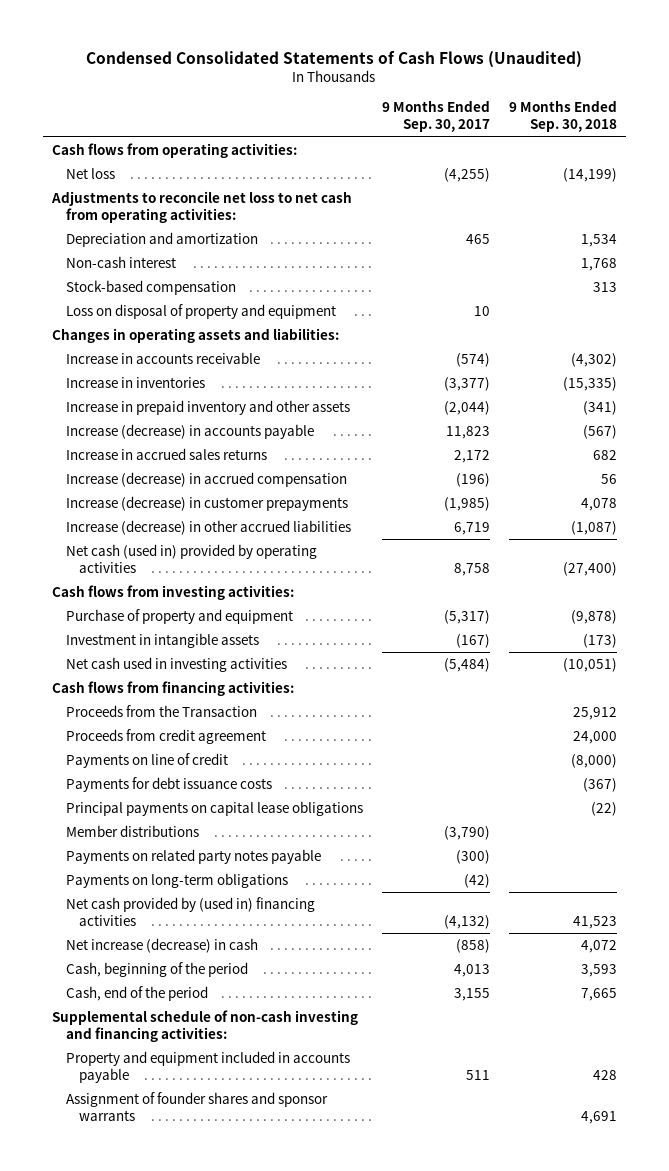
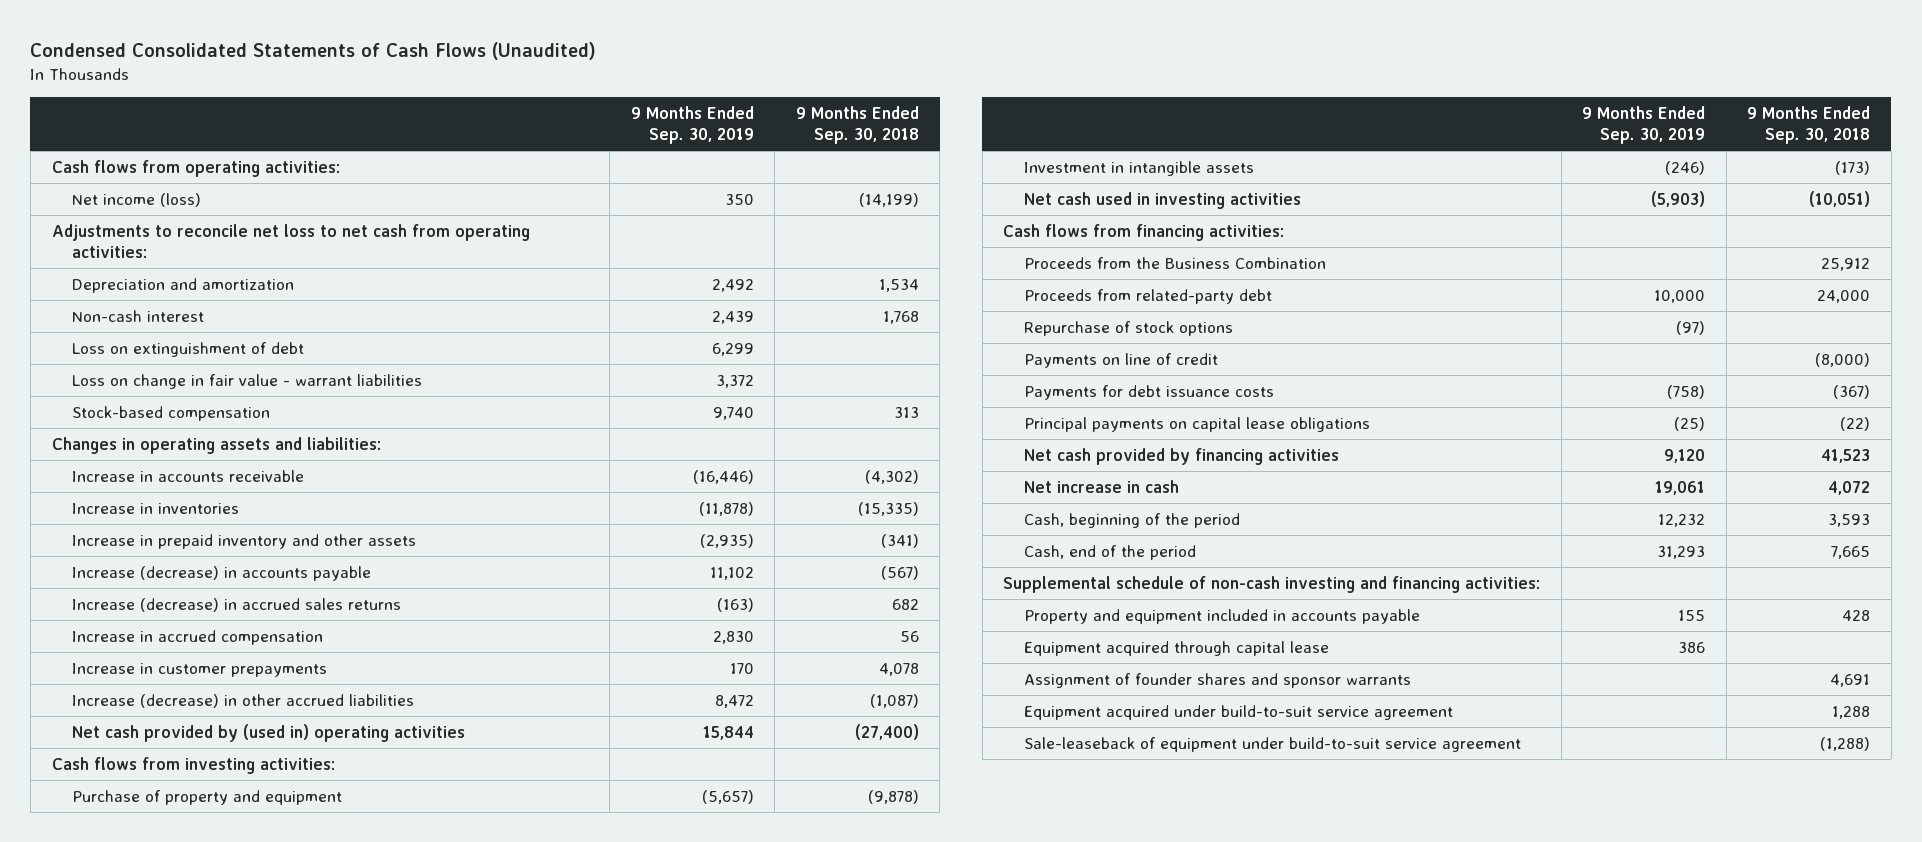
[381,100,490,133] 9 Months Ended Sep. 30, 2017 -> none
none -> [630,105,754,144] 9 Months Ended Sep. 30, 2019
[65,167,115,179] Net loss -> [72,192,202,207] Net income (loss)
none -> [72,341,305,357] Loss on extinguishment of debt
none -> [72,373,423,389] Loss on change in fair value - warrant liabilities
[65,303,336,319] Loss on disposal of property and equipment -> none
[65,447,267,460] Increase in accrued sales returns -> [72,597,402,612] Increase (decrease) in accrued sales returns
[65,471,347,487] Increase (decrease) in accrued compensation -> [72,629,324,645] Increase in accrued compensation
[65,495,348,511] Increase (decrease) in customer prepayments -> [72,662,328,677] Increase in customer prepayments
[65,543,317,574] Net cash (used in) provided by operating activities -> [72,723,466,742] Net cash provided by (used in) operating activities
[65,728,266,744] Proceeds from credit agreement -> none
[65,704,257,717] Proceeds from the Transaction -> [1023,256,1326,269] Proceeds from the Business Combination
none -> [1023,288,1272,304] Proceeds from related-party debt
none -> [1023,320,1233,336] Repurchase of stock options
[65,824,199,837] Member distributions -> none
[65,848,321,864] Payments on related party notes payable -> none
[65,872,288,888] Payments on long-term obligations -> none
[65,896,315,927] Net cash provided by (used in) financing activities -> [1023,447,1339,465] Net cash provided by financing activities
[65,937,258,953] Net increase (decrease) in cash -> [1023,479,1179,493] Net increase in cash
none -> [1023,640,1329,656] Equipment acquired through capital lease
none -> [1023,704,1453,720] Equipment acquired under build-to-suit service agreement
none -> [1023,736,1521,752] Sale-leaseback of equipment under build-to-suit service agreement

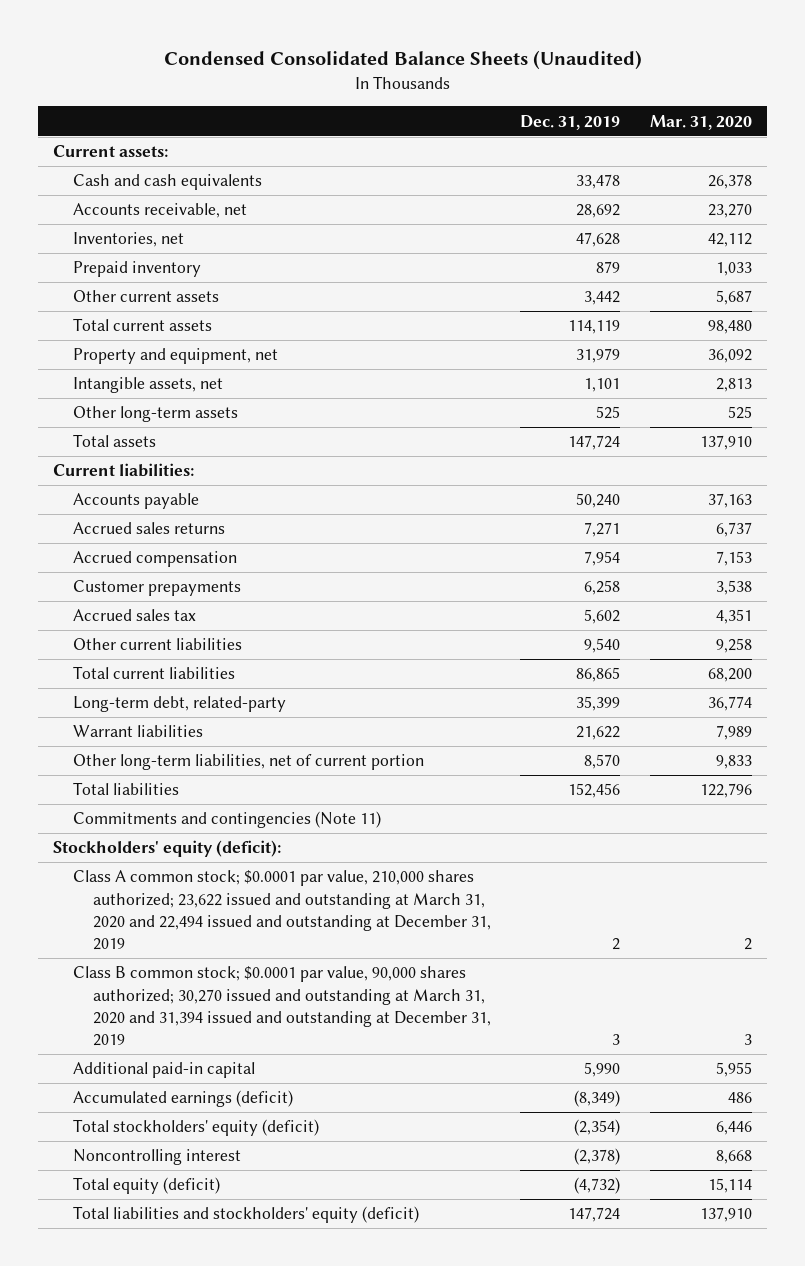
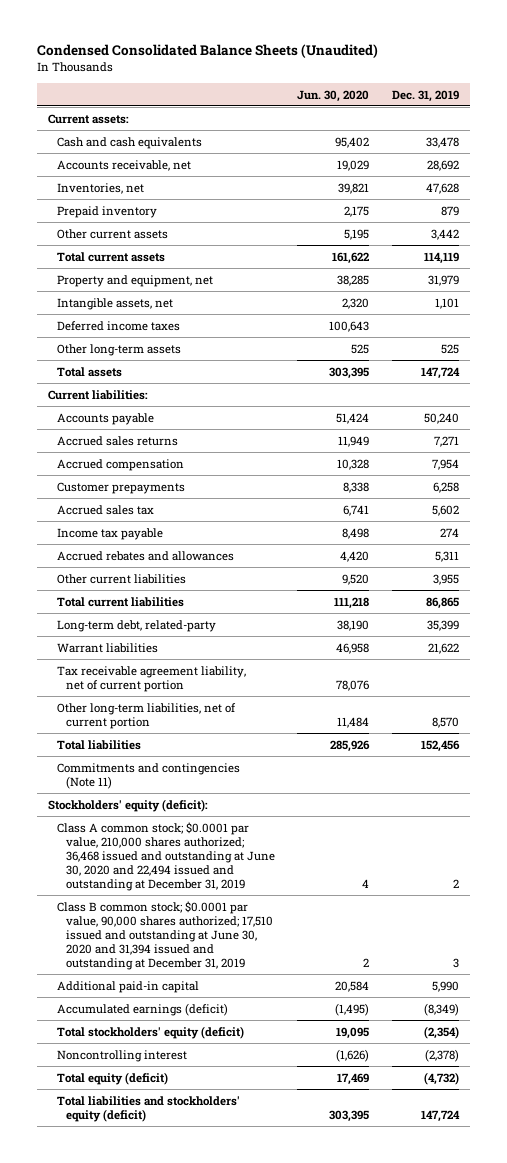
[650,114,753,130] Mar. 31, 2020 -> none
none -> [297,89,370,102] Jun. 30, 2020
none -> [57,320,181,331] Deferred income taxes
none -> [57,527,164,540] Income tax payable
none -> [57,550,235,561] Accrued rebates and allowances
[584,638,621,654] 9,540 -> [432,573,459,585] 3,955
none -> [57,665,247,692] Tax receivable agreement liability, net of current portion
[72,870,491,951] Class A common stock; $0.0001 par value, 210,000 shares authorized; 23,622 issued and outstanding at March 31, 2020 and 22,494 issued and outstanding at December 31, 2019 -> [57,821,276,891] Class A common stock; $0.0001 par value, 210,000 shares authorized; 36,468 issued and outstanding at June 30, 2020 and 22,494 issued and outstanding at December 31, 2019
[72,966,491,1047] Class B common stock; $0.0001 par value, 90,000 shares authorized; 30,270 issued and outstanding at March 31, 2020 and 31,394 issued and outstanding at December 31, 2019 -> [57,900,274,970] Class B common stock; $0.0001 par value, 90,000 shares authorized; 17,510 issued and outstanding at June 30, 2020 and 31,394 issued and outstanding at December 31, 2019

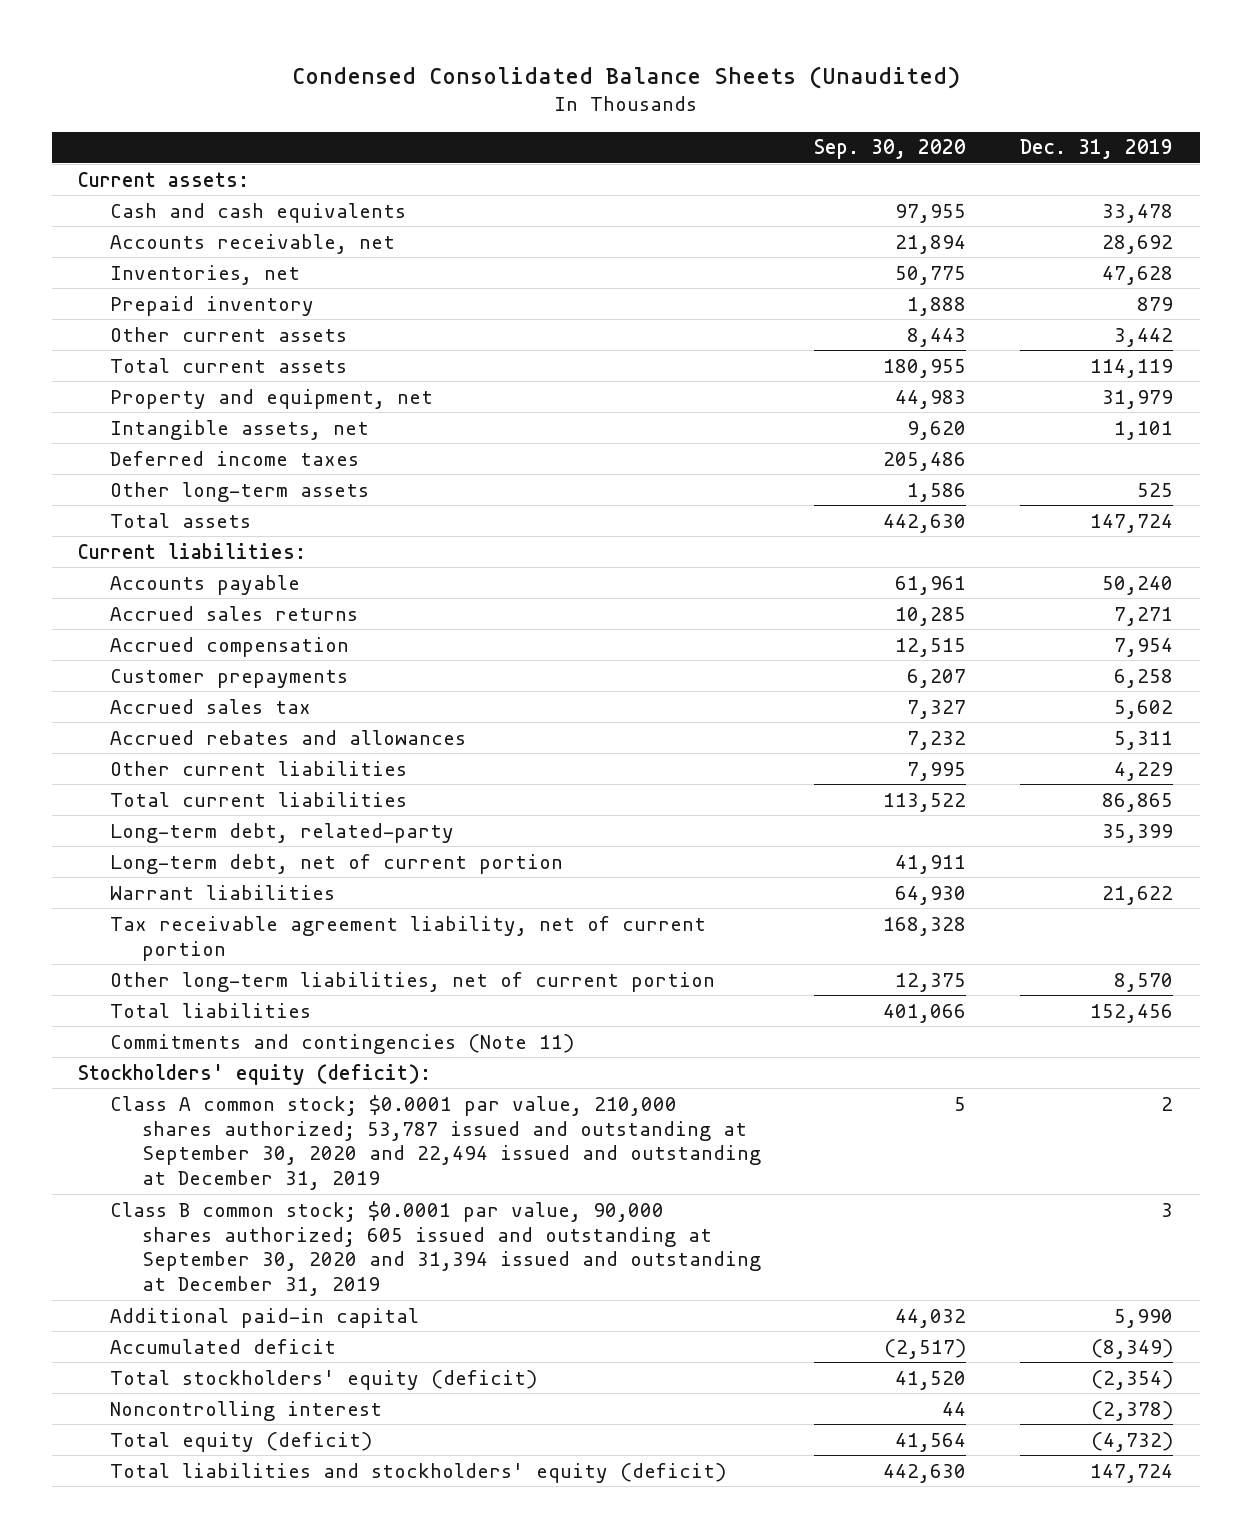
[297,89,370,102] Jun. 30, 2020 -> none
none -> [814,139,967,160] Sep. 30, 2020
[57,527,164,540] Income tax payable -> none
[432,573,459,585] 3,955 -> [1113,761,1173,781] 4,229
none -> [110,853,564,874] Long-term debt, net of current portion
[57,821,276,891] Class A common stock; $0.0001 par value, 210,000 shares authorized; 36,468 issued and outstanding at June 30, 2020 and 22,494 issued and outstanding at December 31, 2019 -> [110,1094,761,1191] Class A common stock; $0.0001 par value, 210,000 shares authorized; 53,787 issued and outstanding at September 30, 2020 and 22,494 issued and outstanding at December 31, 2019
[57,900,274,970] Class B common stock; $0.0001 par value, 90,000 shares authorized; 17,510 issued and outstanding at June 30, 2020 and 31,394 issued and outstanding at December 31, 2019 -> [110,1200,761,1297] Class B common stock; $0.0001 par value, 90,000 shares authorized; 605 issued and outstanding at September 30, 2020 and 31,394 issued and outstanding at December 31, 2019
[57,1002,229,1016] Accumulated earnings (deficit) -> [110,1338,337,1354] Accumulated deficit

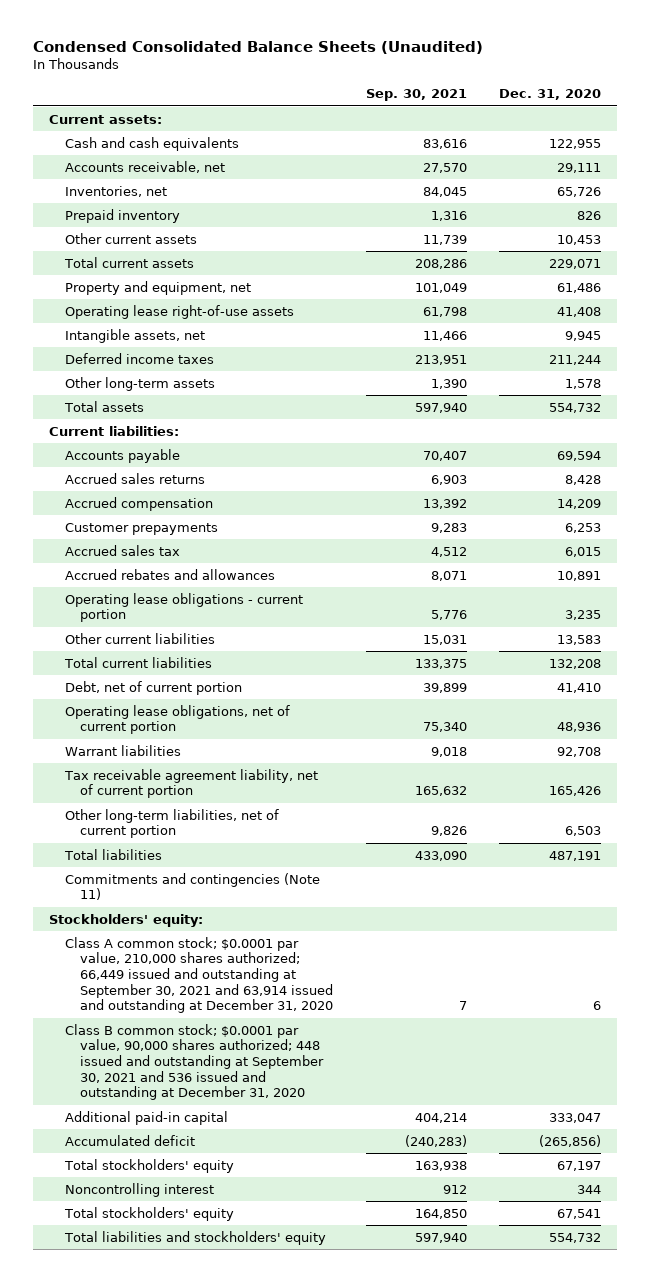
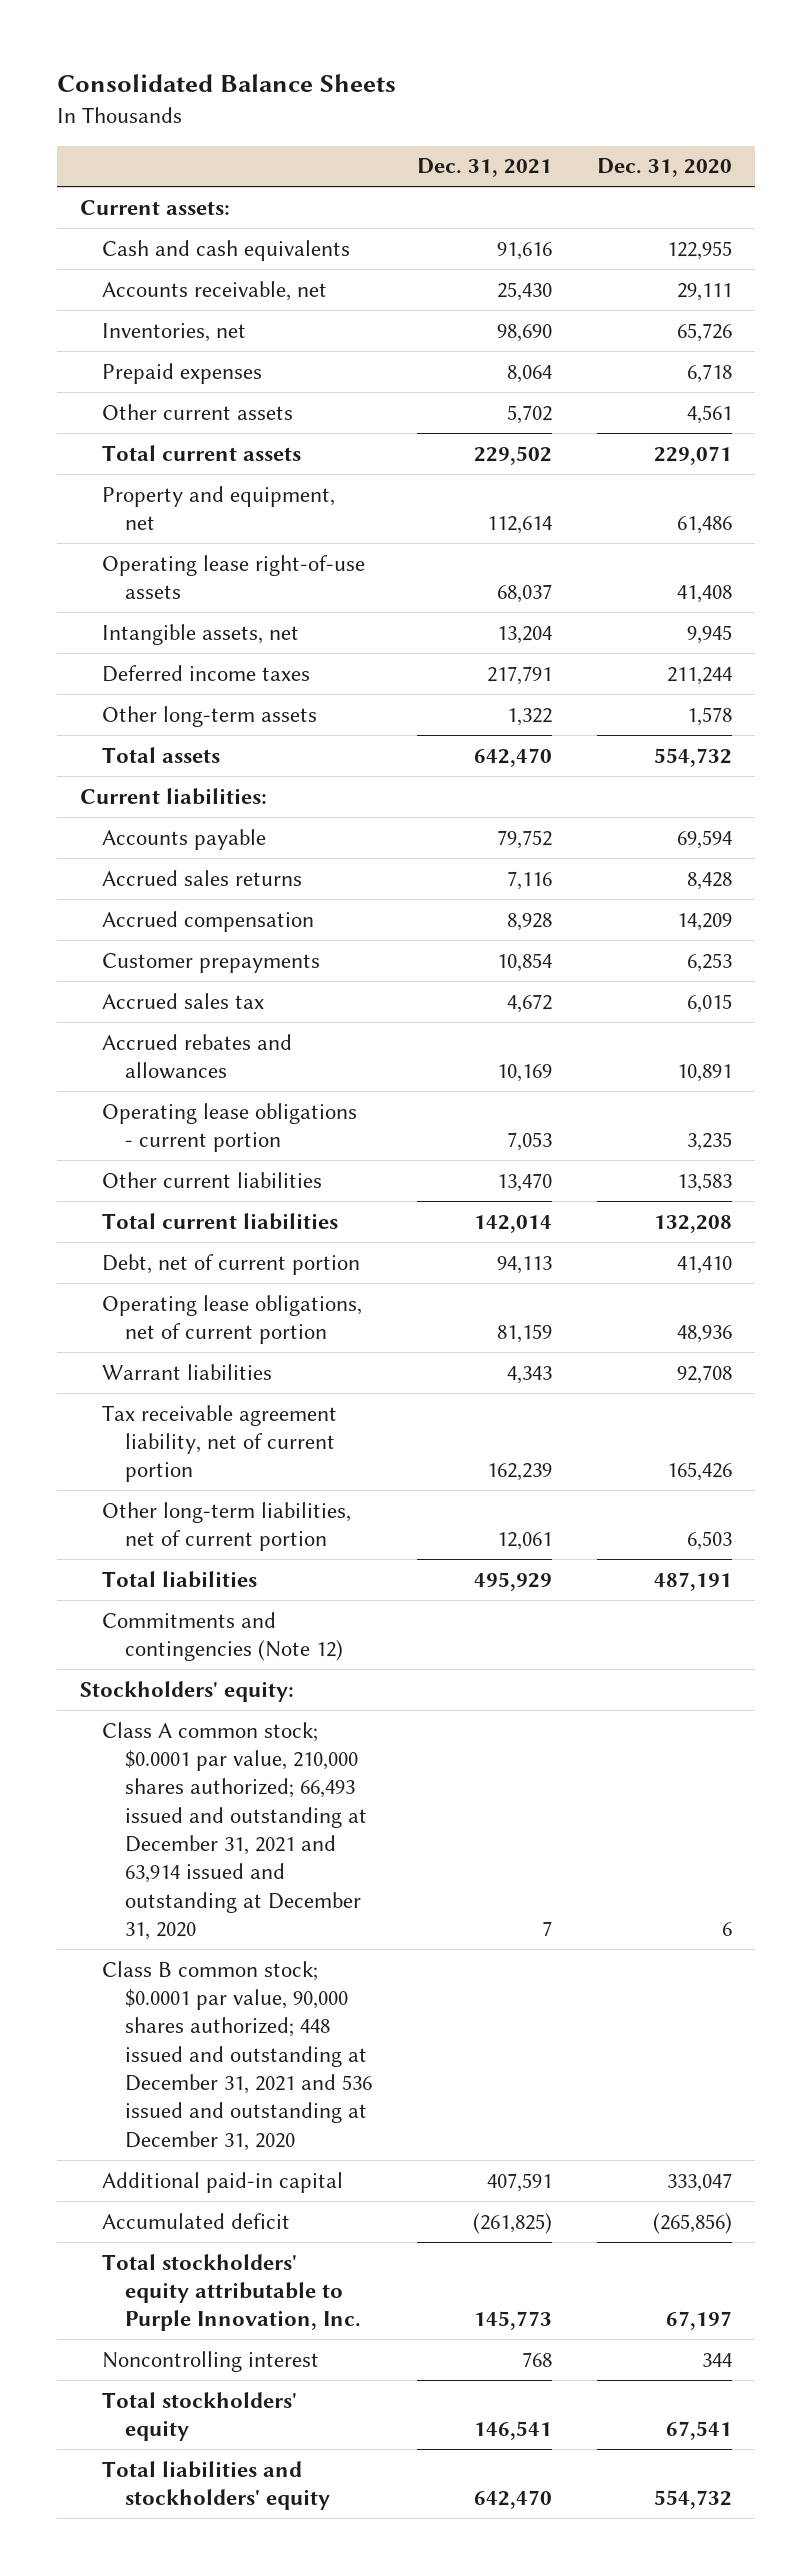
[32,41,483,55] Condensed Consolidated Balance Sheets (Unaudited) -> [57,74,397,93] Consolidated Balance Sheets
[365,89,467,102] Sep. 30, 2021 -> none
none -> [416,158,552,178] Dec. 31, 2021
[64,208,180,223] Prepaid inventory -> [102,362,263,384] Prepaid expenses
[577,210,602,220] 826 -> [687,363,733,383] 6,718
[557,234,602,245] 10,453 -> [687,404,733,424] 4,561
[64,872,320,901] Commitments and contingencies (Note 11) -> [102,1611,343,1662] Commitments and contingencies (Note 12)
[64,936,334,1014] Class A common stock; $0.0001 par value, 210,000 shares authorized; 66,449 issued and outstanding at September 30, 2021 and 63,914 issued and outstanding at December 31, 2020 -> [102,1721,367,1940] Class A common stock; $0.0001 par value, 210,000 shares authorized; 66,493 issued and outstanding at December 31, 2021 and 63,914 issued and outstanding at December 31, 2020
[64,1023,325,1101] Class B common stock; $0.0001 par value, 90,000 shares authorized; 448 issued and outstanding at September 30, 2021 and 536 issued and outstanding at December 31, 2020 -> [102,1960,372,2151] Class B common stock; $0.0001 par value, 90,000 shares authorized; 448 issued and outstanding at December 31, 2021 and 536 issued and outstanding at December 31, 2020
[63,1158,234,1173] Total stockholders' equity -> [102,2253,361,2332] Total stockholders' equity attributable to Purple Innovation, Inc.

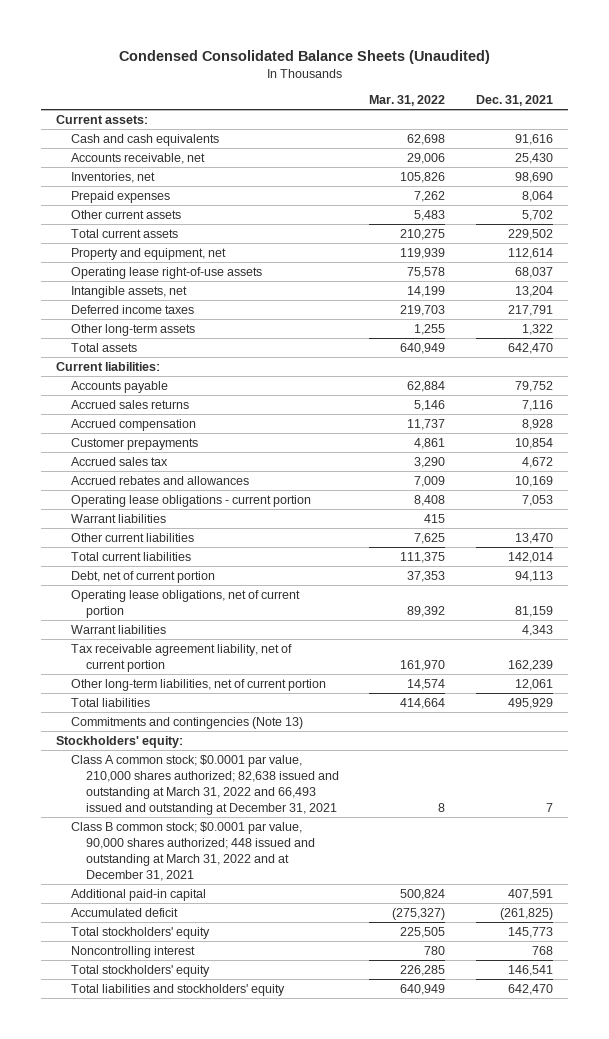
[57,74,397,93] Consolidated Balance Sheets -> [118,49,490,64] Condensed Consolidated Balance Sheets (Unaudited)
[597,158,733,178] Dec. 31, 2020 -> none
none -> [369,95,446,107] Mar. 31, 2022
none -> [70,513,166,523] Warrant liabilities
[102,1611,343,1662] Commitments and contingencies (Note 12) -> [70,716,303,729] Commitments and contingencies (Note 13)
[102,1721,367,1940] Class A common stock; $0.0001 par value, 210,000 shares authorized; 66,493 issued and outstanding at December 31, 2021 and 63,914 issued and outstanding at December 31, 2020 -> [70,754,339,815] Class A common stock; $0.0001 par value, 210,000 shares authorized; 82,638 issued and outstanding at March 31, 2022 and 66,493 issued and outstanding at December 31, 2021
[102,1960,372,2151] Class B common stock; $0.0001 par value, 90,000 shares authorized; 448 issued and outstanding at December 31, 2021 and 536 issued and outstanding at December 31, 2020 -> [70,821,315,881] Class B common stock; $0.0001 par value, 90,000 shares authorized; 448 issued and outstanding at March 31, 2022 and at December 31, 2021
[102,2253,361,2332] Total stockholders' equity attributable to Purple Innovation, Inc. -> [70,926,210,939] Total stockholders' equity

